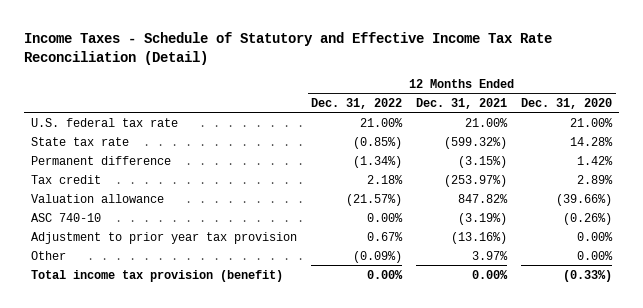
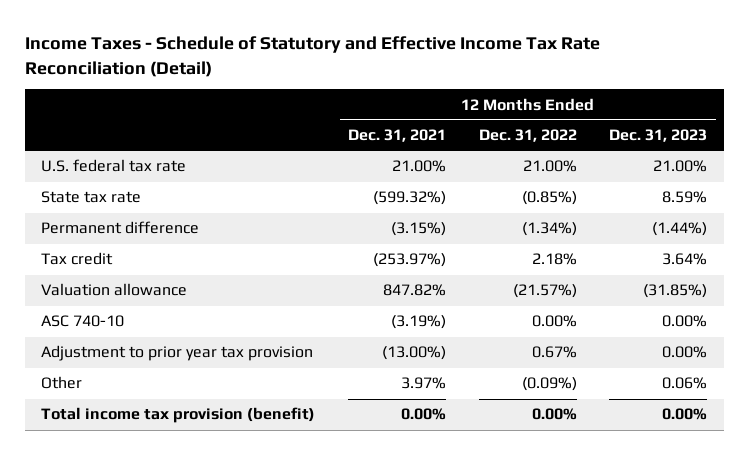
[521,97,613,109] Dec. 31, 2020 -> none
none -> [609,129,708,143] Dec. 31, 2023
[451,231,508,244] (13.16%) -> [381,346,446,361] (13.00%)

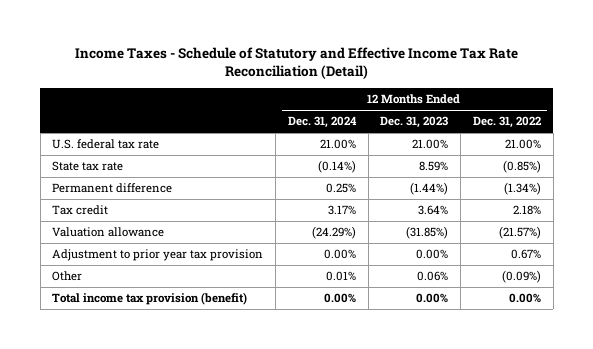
[347,129,446,143] Dec. 31, 2021 -> none
none -> [287,116,357,129] Dec. 31, 2024
[41,315,125,328] ASC 740-10 -> none

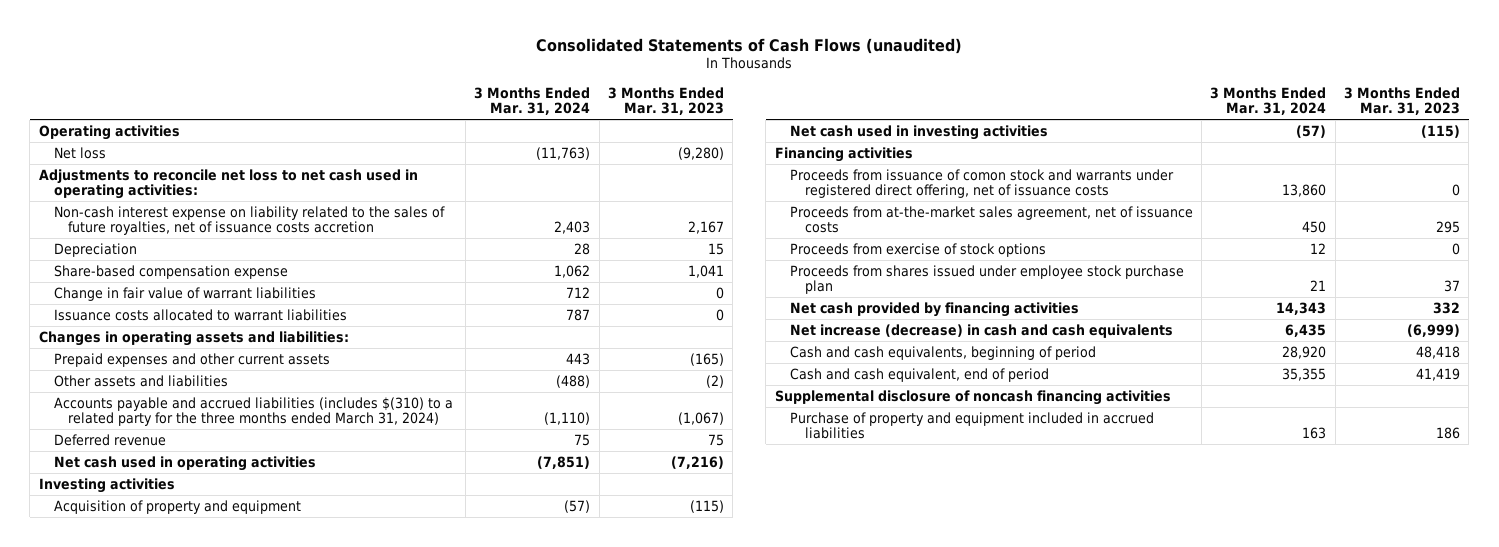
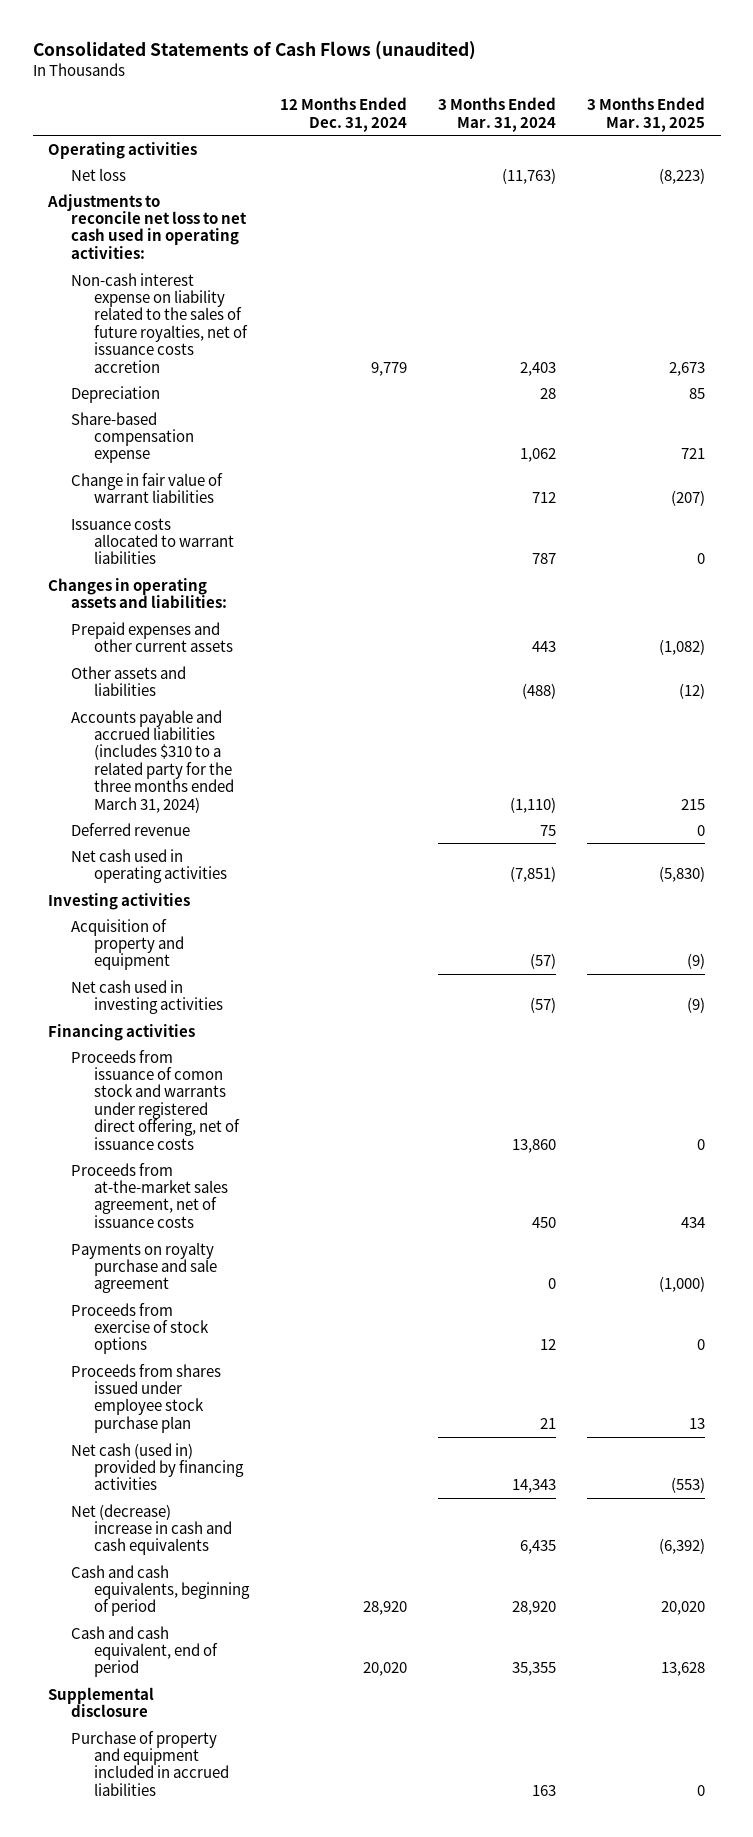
[607,86,724,115] 3 Months Ended Mar. 31, 2023 -> none
none -> [280,97,408,132] 12 Months Ended Dec. 31, 2024
none -> [587,97,706,132] 3 Months Ended Mar. 31, 2025
[53,396,453,427] Accounts payable and accrued liabilities (includes $(310) to a related party for the three months ended March 31, 2024) -> [71,709,235,813] Accounts payable and accrued liabilities (includes $310 to a related party for the three months ended March 31, 2024)
none -> [71,1241,218,1294] Payments on royalty purchase and sale agreement
[789,301,1079,317] Net cash provided by financing activities -> [71,1442,245,1491] Net cash (used in) provided by financing activities
[789,323,1173,338] Net increase (decrease) in cash and cash equivalents -> [71,1503,233,1556] Net (decrease) increase in cash and cash equivalents
[774,389,1171,405] Supplemental disclosure of noncash financing activities -> [48,1686,155,1718] Supplemental disclosure

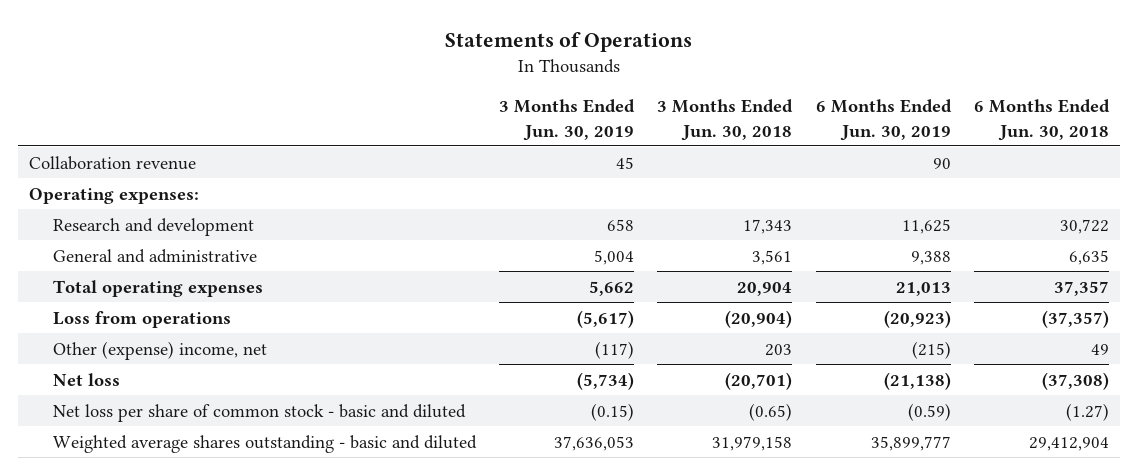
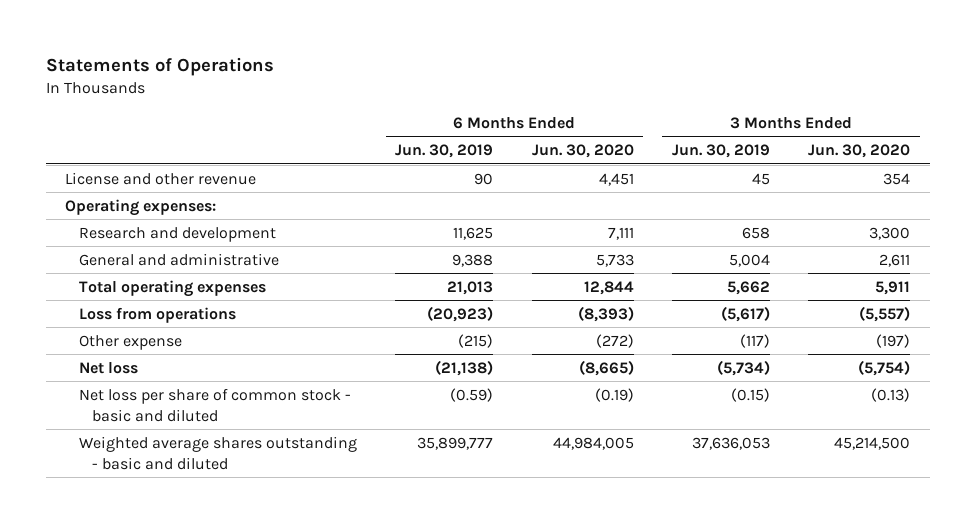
[657,99,794,141] 3 Months Ended Jun. 30, 2018 -> none
[973,99,1110,141] 6 Months Ended Jun. 30, 2018 -> none
none -> [531,144,634,159] Jun. 30, 2020
none -> [808,144,911,159] Jun. 30, 2020
[29,155,197,170] Collaboration revenue -> [65,171,257,185] License and other revenue
[52,340,267,360] Other (expense) income, net -> [78,334,182,350] Other expense

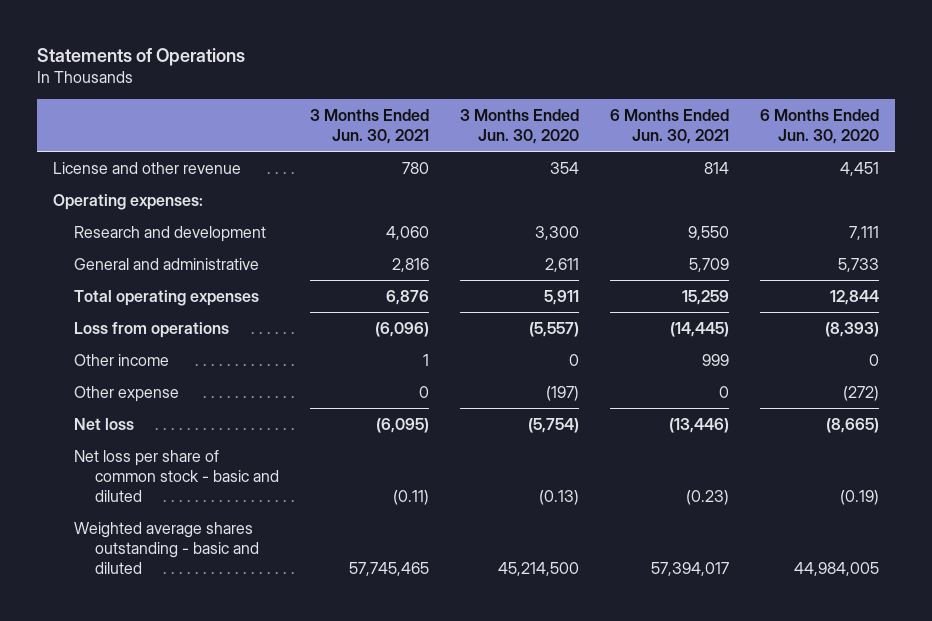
[395,144,494,159] Jun. 30, 2019 -> none
[671,144,770,159] Jun. 30, 2019 -> none
none -> [310,109,430,145] 3 Months Ended Jun. 30, 2021
none -> [610,109,730,145] 6 Months Ended Jun. 30, 2021
none -> [74,353,170,366] Other income

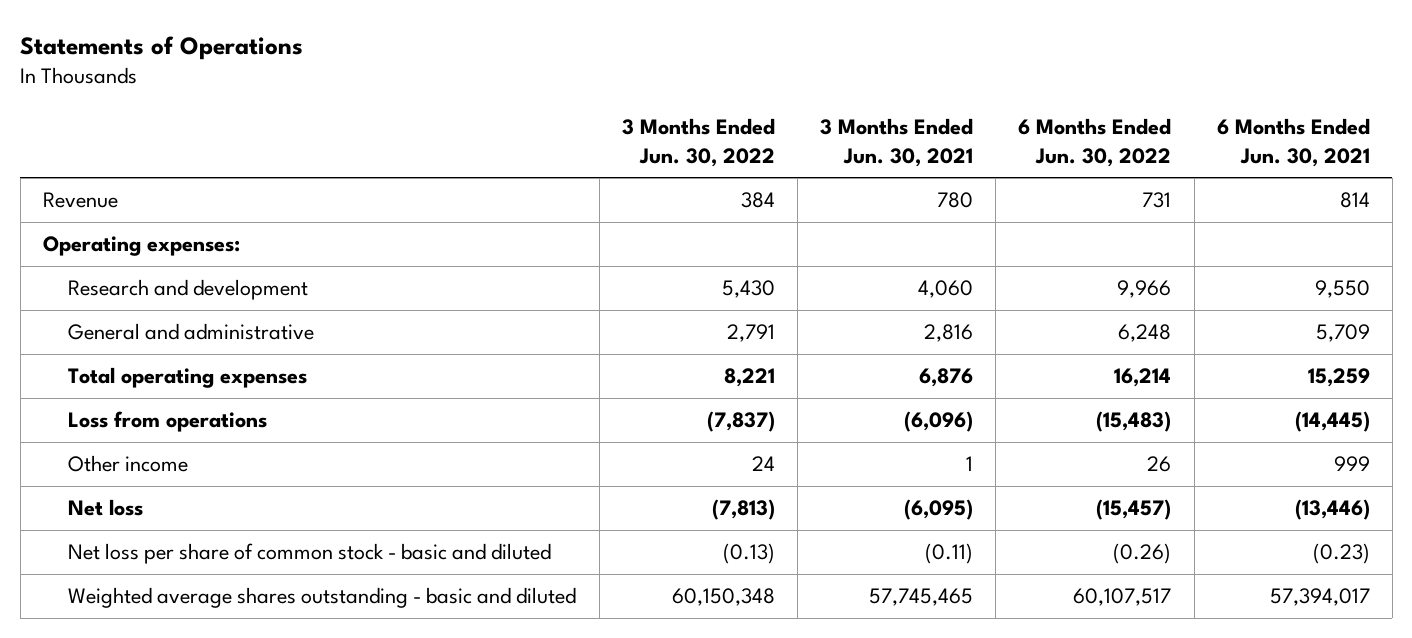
[460,109,580,145] 3 Months Ended Jun. 30, 2020 -> none
[760,109,880,145] 6 Months Ended Jun. 30, 2020 -> none
none -> [621,118,775,167] 3 Months Ended Jun. 30, 2022
none -> [1018,118,1172,167] 6 Months Ended Jun. 30, 2022
[52,161,241,174] License and other revenue -> [42,192,118,209] Revenue
[74,385,180,402] Other expense -> none

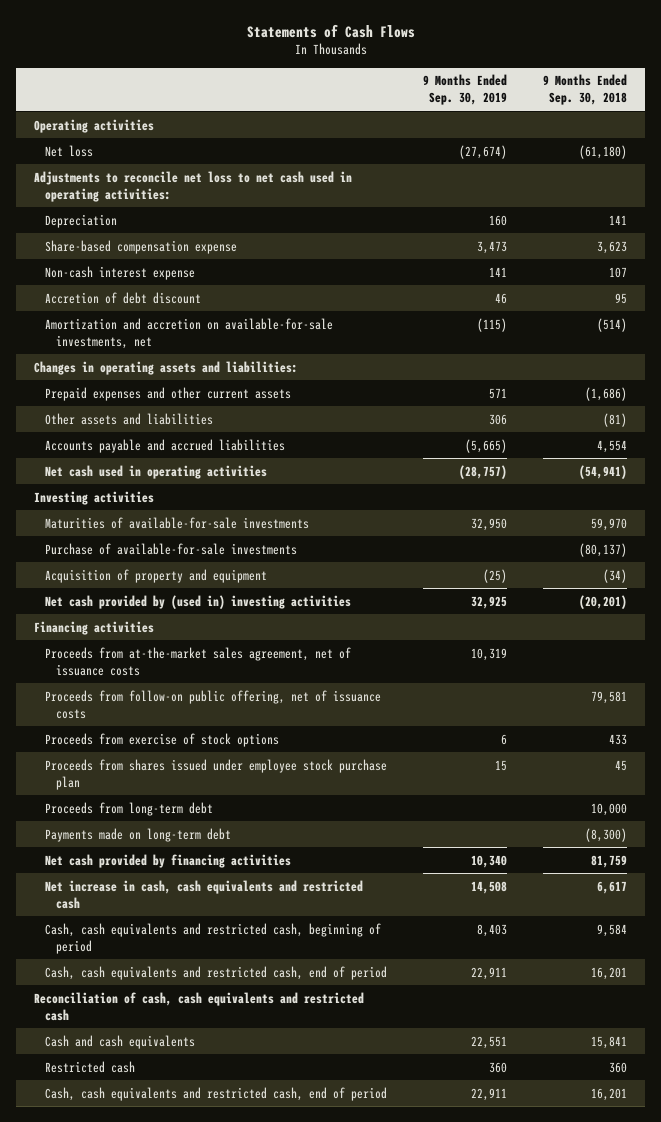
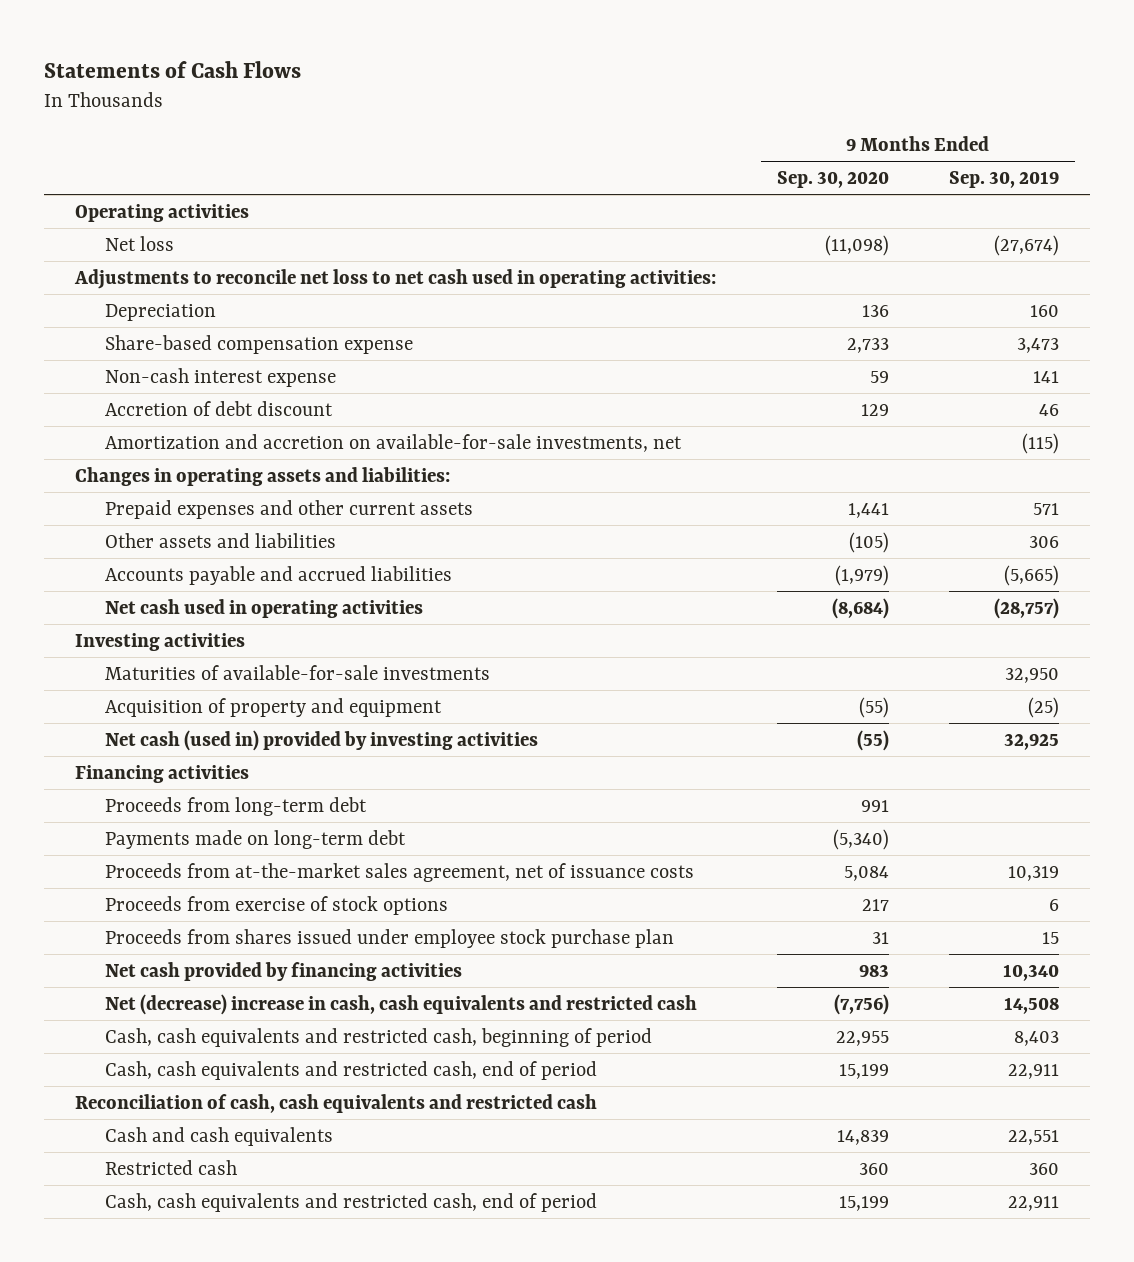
[543,74,628,106] 9 Months Ended Sep. 30, 2018 -> none
none -> [776,170,889,188] Sep. 30, 2020
[45,542,298,555] Purchase of available-for-sale investments -> none
[45,594,352,609] Net cash provided by (used in) investing activities -> [104,729,538,751] Net cash (used in) provided by investing activities
[45,801,214,816] Proceeds from long-term debt -> [104,796,367,816] Proceeds from long-term debt
[45,827,232,842] Payments made on long-term debt -> [104,829,406,849] Payments made on long-term debt
[45,689,382,719] Proceeds from follow-on public offering, net of issuance costs -> none
[45,879,364,909] Net increase in cash, cash equivalents and restricted cash -> [104,993,697,1015] Net (decrease) increase in cash, cash equivalents and restricted cash

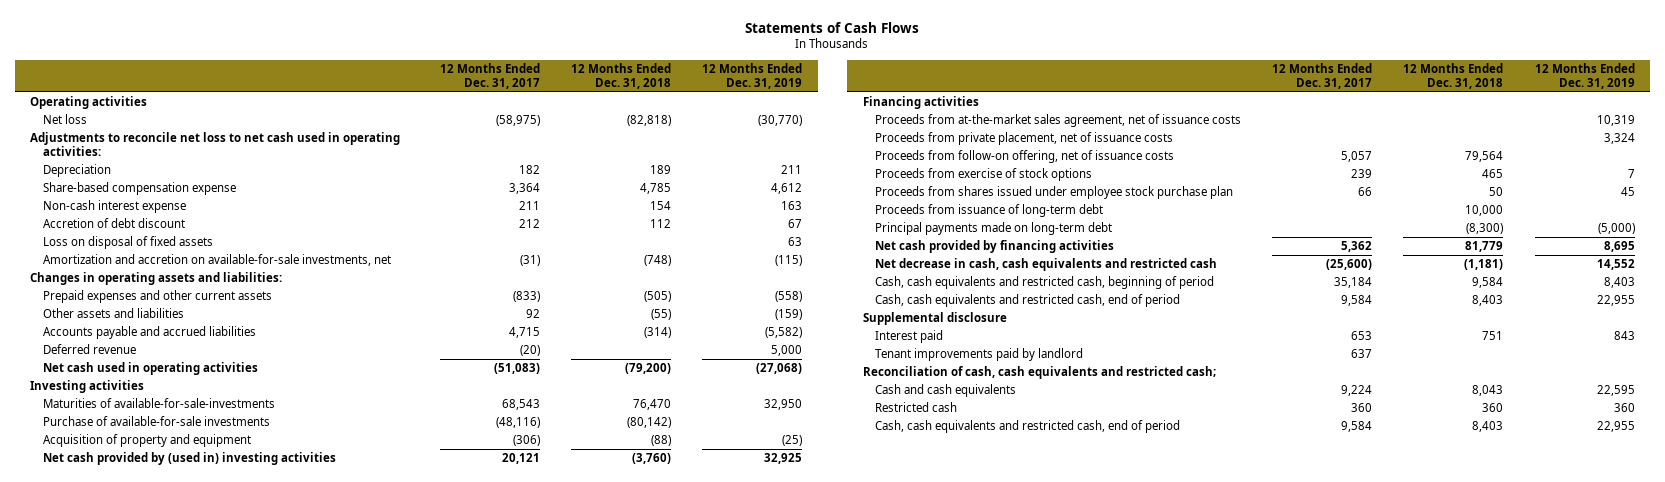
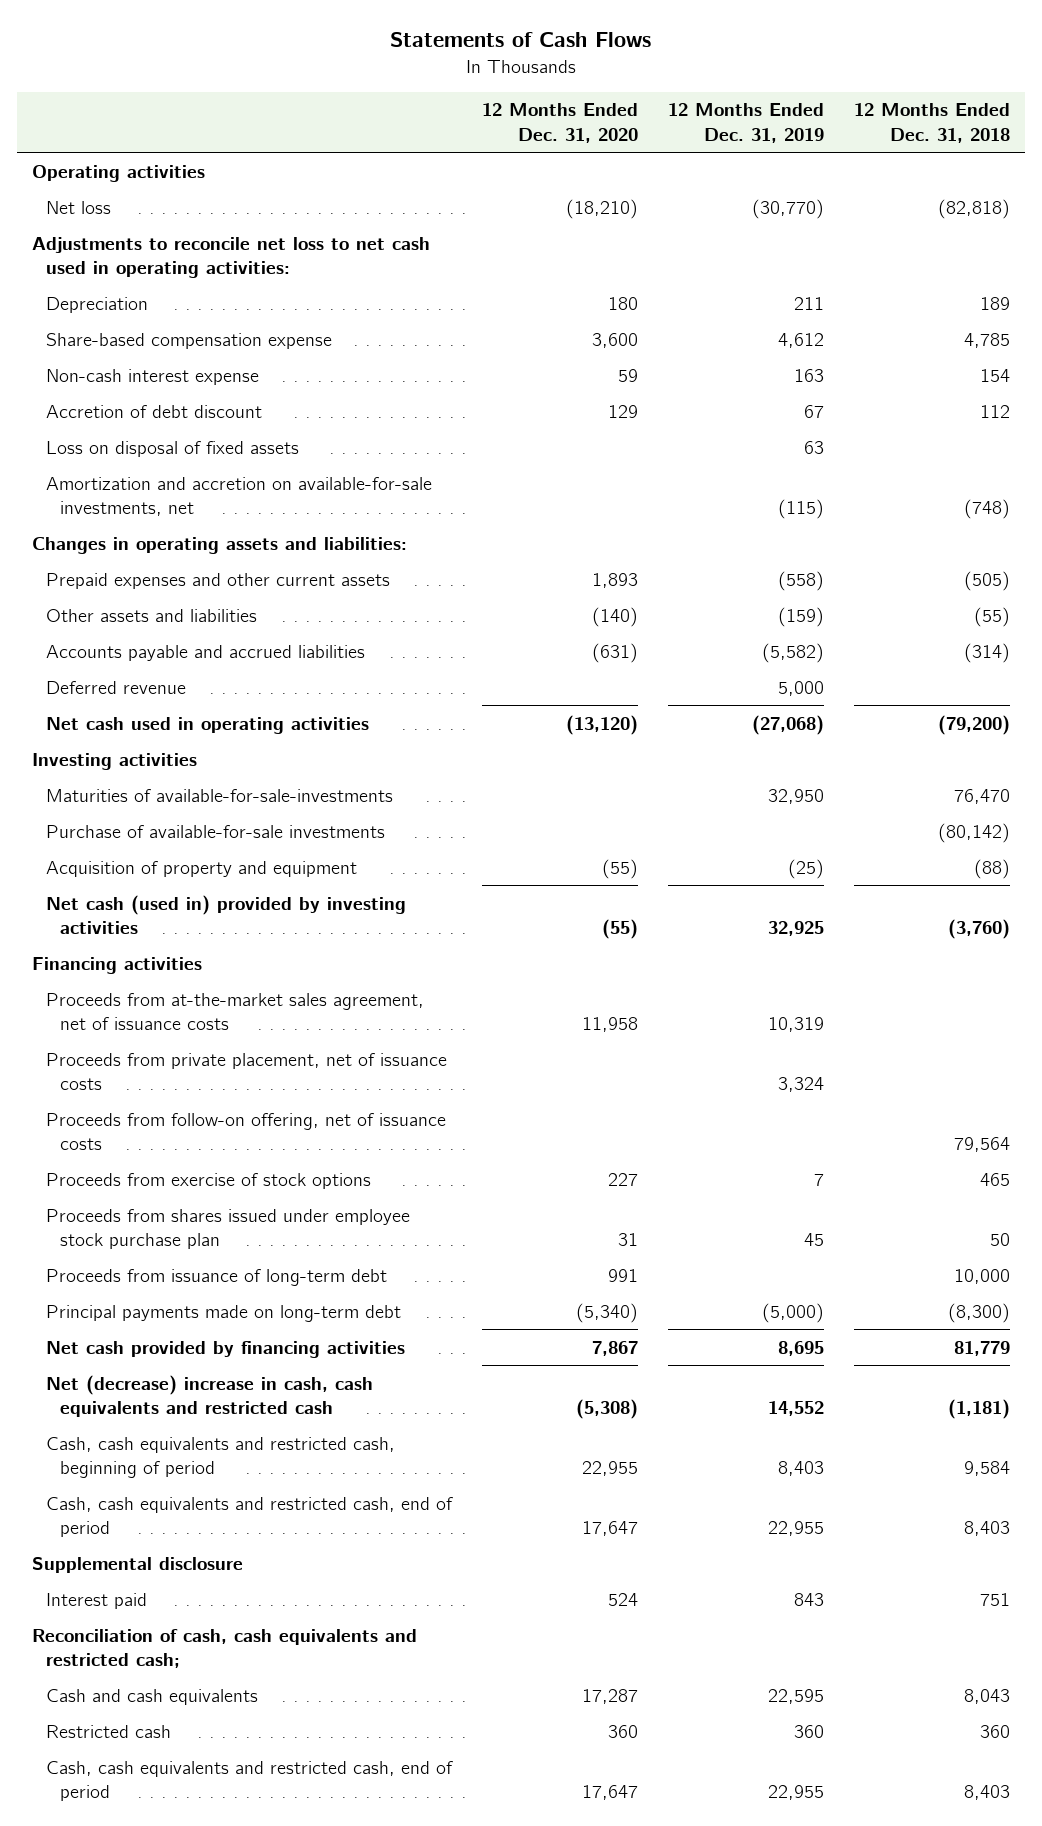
[439,63,540,89] 12 Months Ended Dec. 31, 2017 -> none
none -> [481,103,638,143] 12 Months Ended Dec. 31, 2020
[42,452,336,466] Net cash provided by (used in) investing activities -> [45,894,406,935] Net cash (used in) provided by investing activities
[874,258,1217,272] Net decrease in cash, cash equivalents and restricted cash -> [45,1374,373,1418] Net (decrease) increase in cash, cash equivalents and restricted cash
[874,348,1083,362] Tenant improvements paid by landlord -> none

